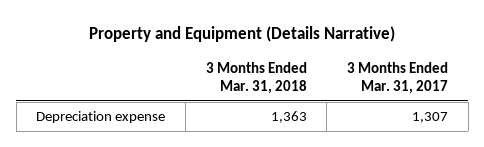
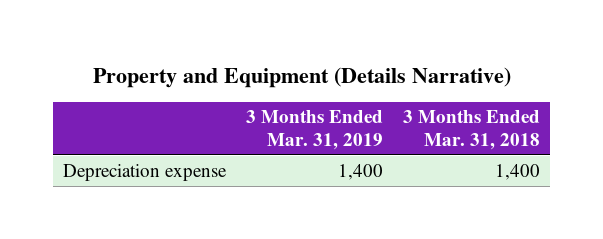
[347,62,449,95] 3 Months Ended Mar. 31, 2017 -> none
none -> [246,110,384,151] 3 Months Ended Mar. 31, 2019
[270,111,307,124] 1,363 -> [495,164,541,181] 1,400

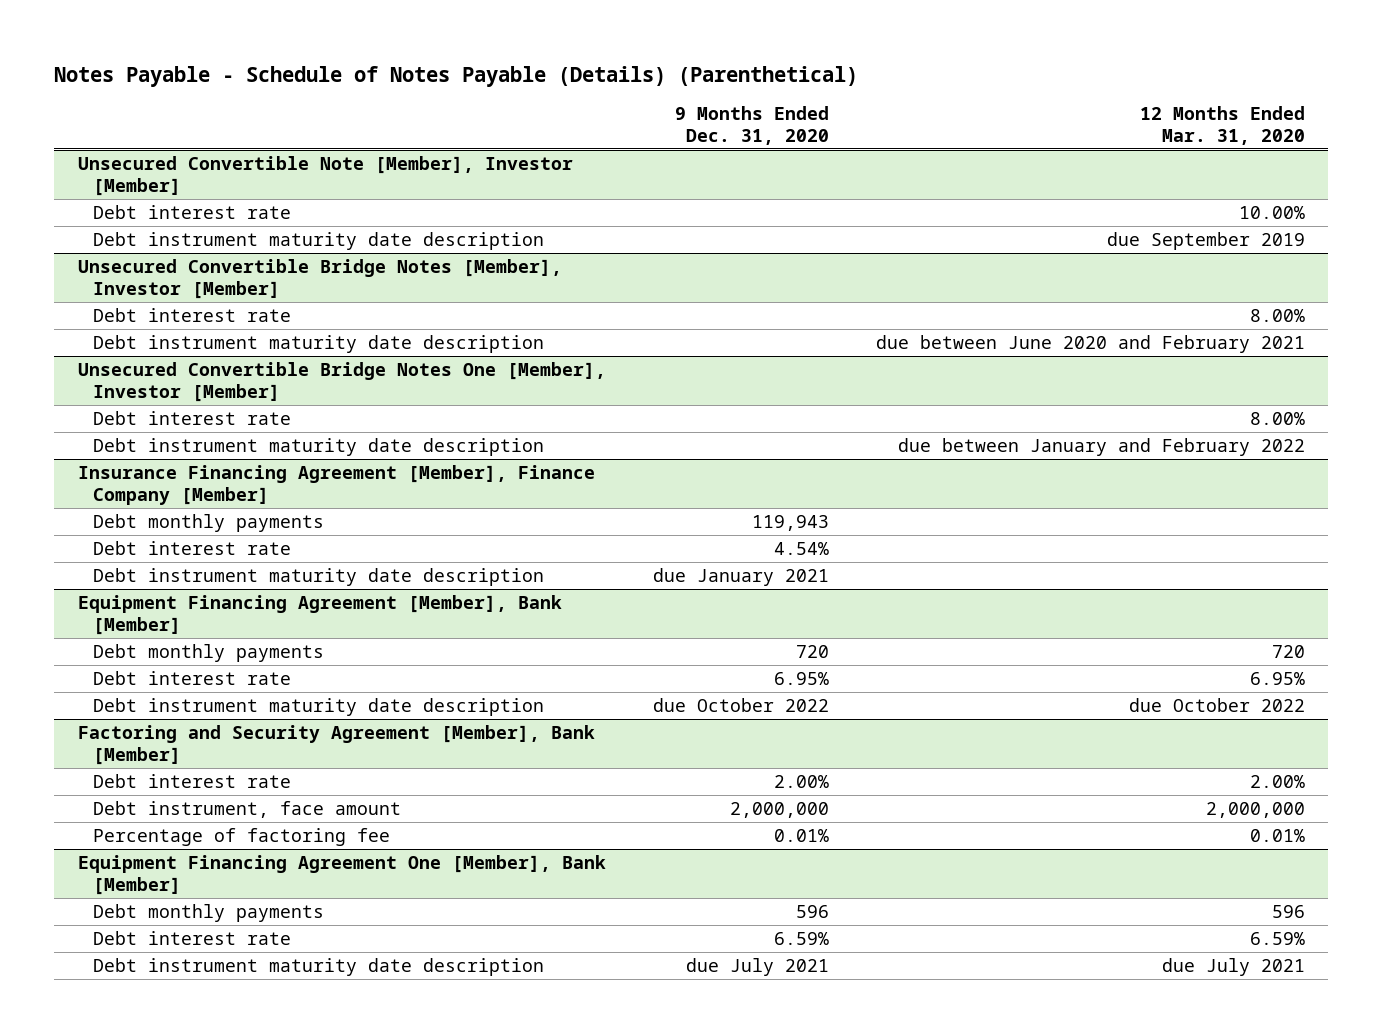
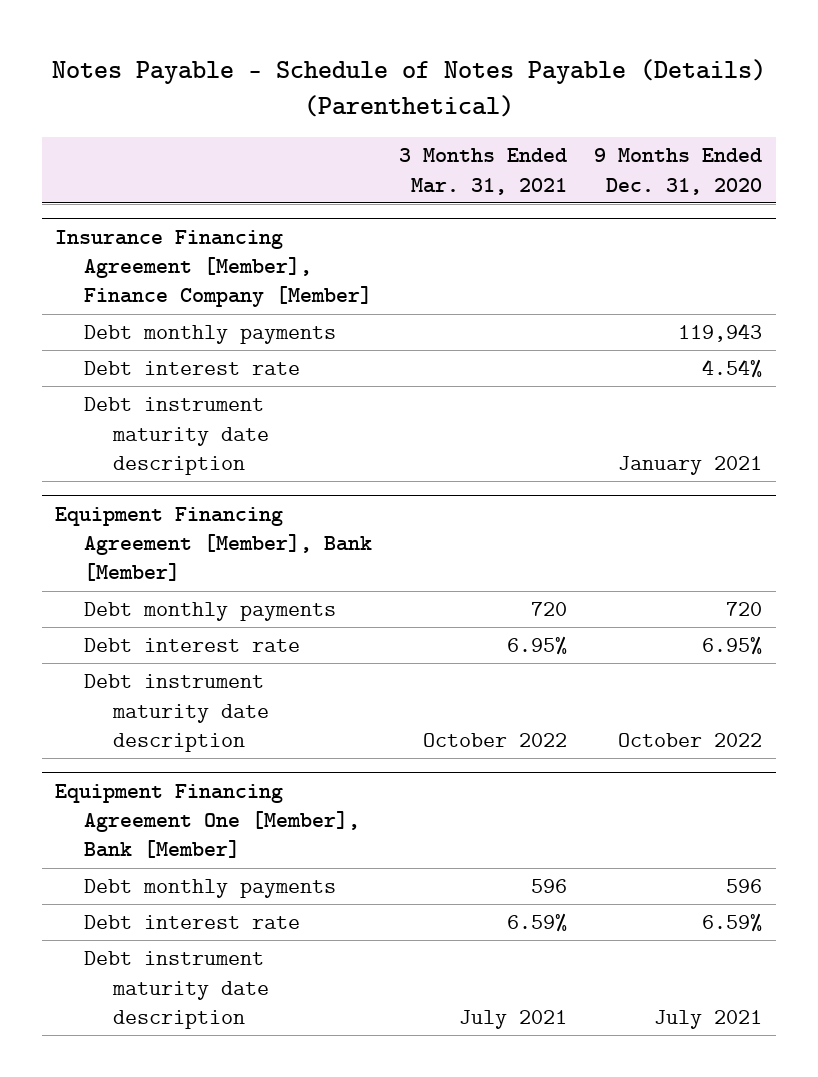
[1139,105,1305,145] 12 Months Ended Mar. 31, 2020 -> none
none -> [399,148,568,195] 3 Months Ended Mar. 31, 2021
[77,155,573,196] Unsecured Convertible Note [Member], Investor [Member] -> none
[92,204,291,219] Debt interest rate -> none
[92,231,544,250] Debt instrument maturity date description -> none
[77,258,562,299] Unsecured Convertible Bridge Notes [Member], Investor [Member] -> none
[92,307,291,322] Debt interest rate -> none
[92,334,544,353] Debt instrument maturity date description -> none
[77,361,606,402] Unsecured Convertible Bridge Notes One [Member], Investor [Member] -> none
[92,410,291,425] Debt interest rate -> none
[92,437,544,456] Debt instrument maturity date description -> none
[652,567,829,586] due January 2021 -> [618,455,763,475] January 2021
[77,724,595,765] Factoring and Security Agreement [Member], Bank [Member] -> none
[92,773,291,788] Debt interest rate -> none
[92,800,401,818] Debt instrument, face amount -> none
[92,827,390,846] Percentage of factoring fee -> none
[652,697,829,712] due October 2022 -> [618,732,763,747] October 2022
[685,957,829,976] due July 2021 -> [654,1009,763,1029] July 2021

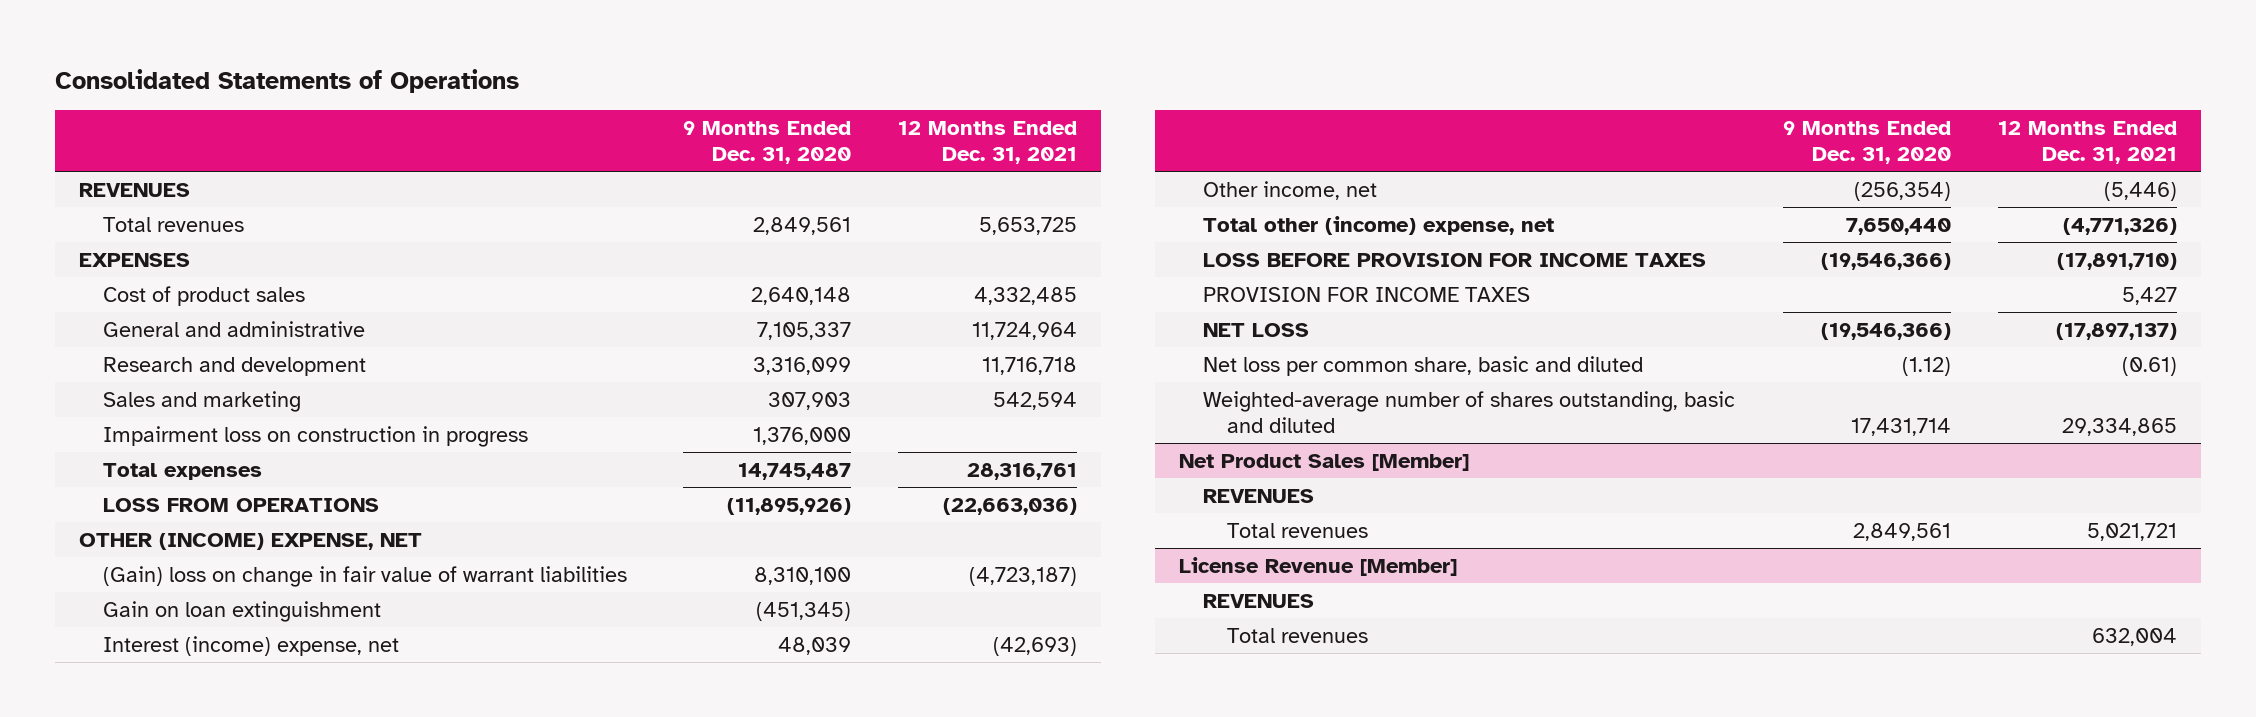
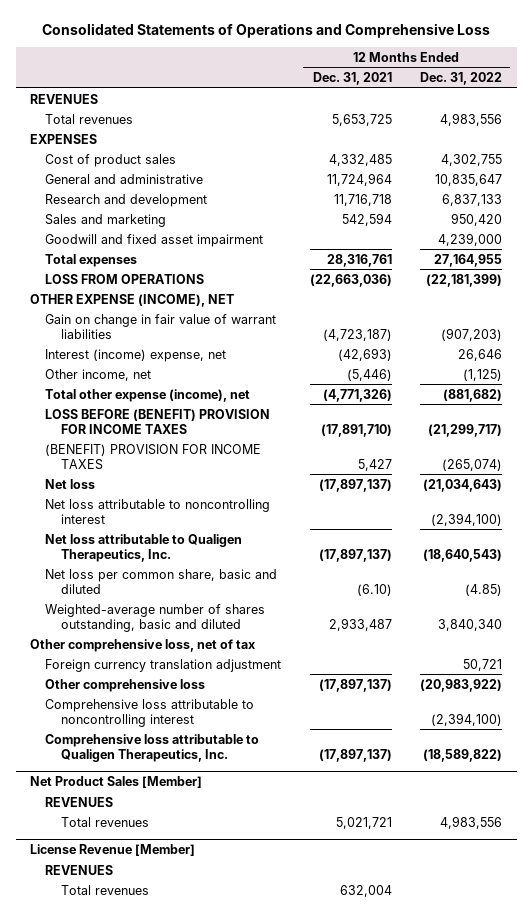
[55,68,520,93] Consolidated Statements of Operations -> [42,22,491,38] Consolidated Statements of Operations and Comprehensive Loss
[682,121,851,165] 9 Months Ended Dec. 31, 2020 -> none
none -> [420,72,503,86] Dec. 31, 2022
[103,425,529,447] Impairment loss on construction in progress -> none
none -> [45,233,264,247] Goodwill and fixed asset impairment
[103,600,382,622] Gain on loan extinguishment -> none
[79,532,423,550] OTHER (INCOME) EXPENSE, NET -> [29,293,234,307] OTHER EXPENSE (INCOME), NET
[103,565,628,587] (Gain) loss on change in fair value of warrant liabilities -> [45,313,277,339] Gain on change in fair value of warrant liabilities
[1202,215,1554,235] Total other (income) expense, net -> [45,388,251,402] Total other expense (income), net
[1202,252,1706,267] LOSS BEFORE PROVISION FOR INCOME TAXES -> [45,408,271,434] LOSS BEFORE (BENEFIT) PROVISION FOR INCOME TAXES
[1202,286,1530,302] PROVISION FOR INCOME TAXES -> [45,443,262,470] (BENEFIT) PROVISION FOR INCOME TAXES
none -> [45,478,96,489] Net loss
none -> [45,498,271,524] Net loss attributable to noncontrolling interest
[1202,322,1309,337] NET LOSS -> [45,533,243,562] Net loss attributable to Qualigen Therapeutics, Inc.
[2122,356,2178,376] (0.61) -> [356,583,392,596] (6.10)
[2062,417,2178,436] 29,334,865 -> [328,617,392,631] 2,933,487
none -> [29,638,255,652] Other comprehensive loss, net of tax
none -> [45,658,282,672] Foreign currency translation adjustment
none -> [45,678,206,692] Other comprehensive loss
none -> [45,698,255,727] Comprehensive loss attributable to noncontrolling interest
none -> [45,733,260,762] Comprehensive loss attributable to Qualigen Therapeutics, Inc.

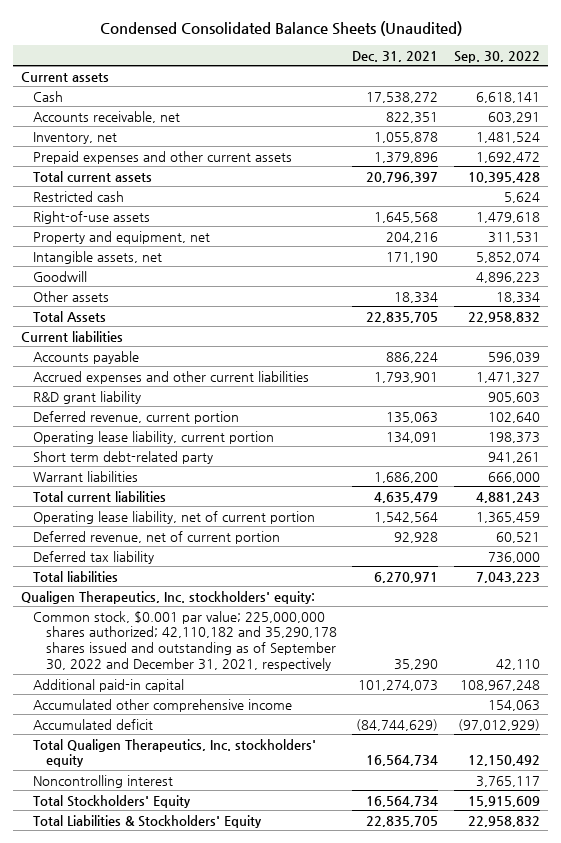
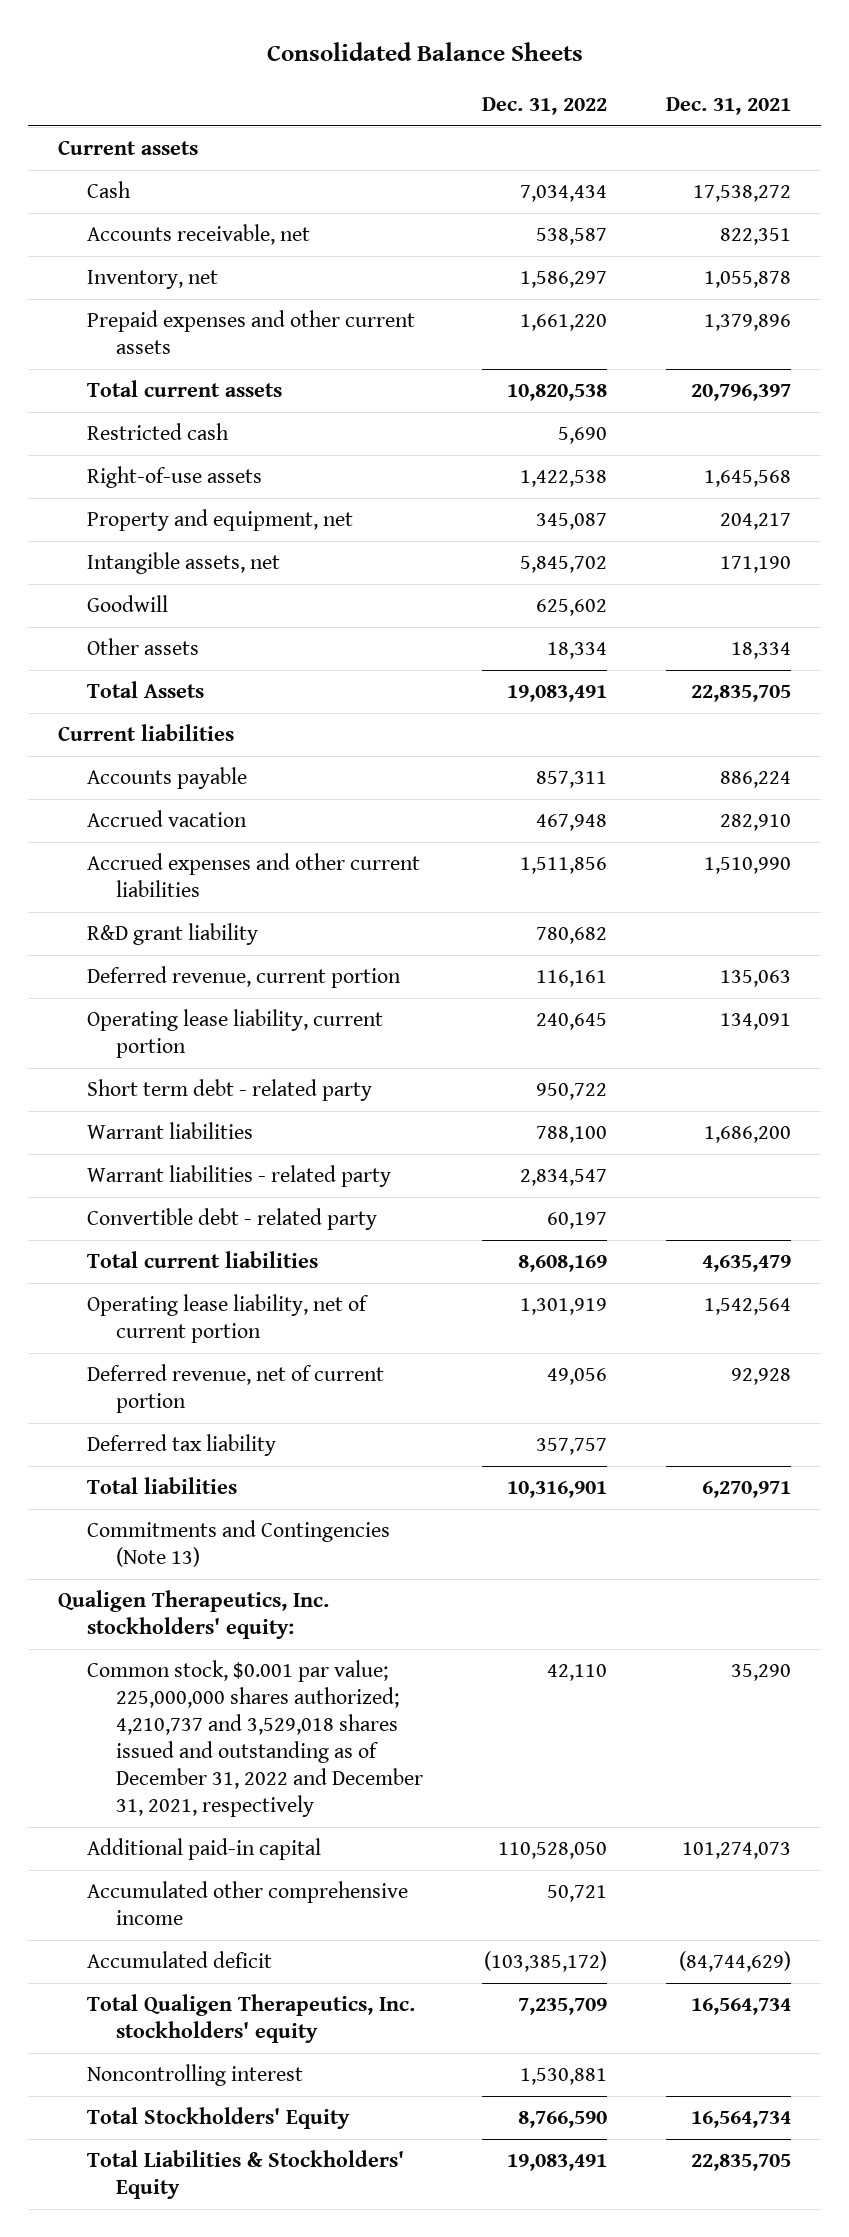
[99,20,462,36] Condensed Consolidated Balance Sheets (Unaudited) -> [266,42,583,62] Consolidated Balance Sheets
[454,50,541,63] Sep. 30, 2022 -> none
none -> [482,96,608,115] Dec. 31, 2022
[386,231,439,243] 204,216 -> [720,513,792,531] 204,217
none -> [86,810,247,828] Accrued vacation
[374,371,439,383] 1,793,901 -> [704,857,792,875] 1,510,990
[33,450,214,464] Short term debt-related party -> [86,1079,372,1102] Short term debt - related party
none -> [86,1165,391,1188] Warrant liabilities - related party
none -> [86,1208,377,1231] Convertible debt - related party
none -> [86,1520,390,1568] Commitments and Contingencies (Note 13)
[33,610,337,672] Common stock, $0.001 par value; 225,000,000 shares authorized; 42,110,182 and 35,290,178 shares issued and outstanding as of September 30, 2022 and December 31, 2021, respectively -> [86,1660,424,1818] Common stock, $0.001 par value; 225,000,000 shares authorized; 4,210,737 and 3,529,018 shares issued and outstanding as of December 31, 2022 and December 31, 2021, respectively

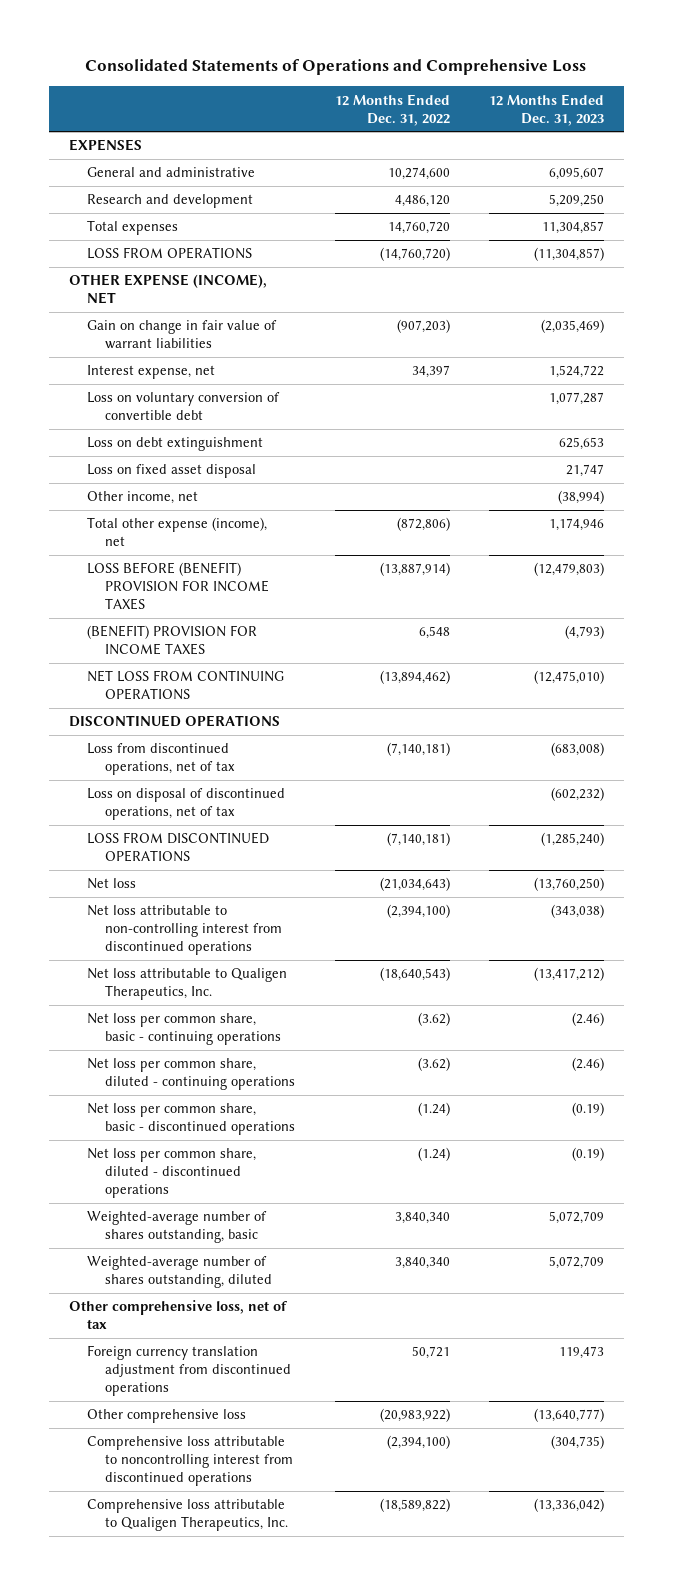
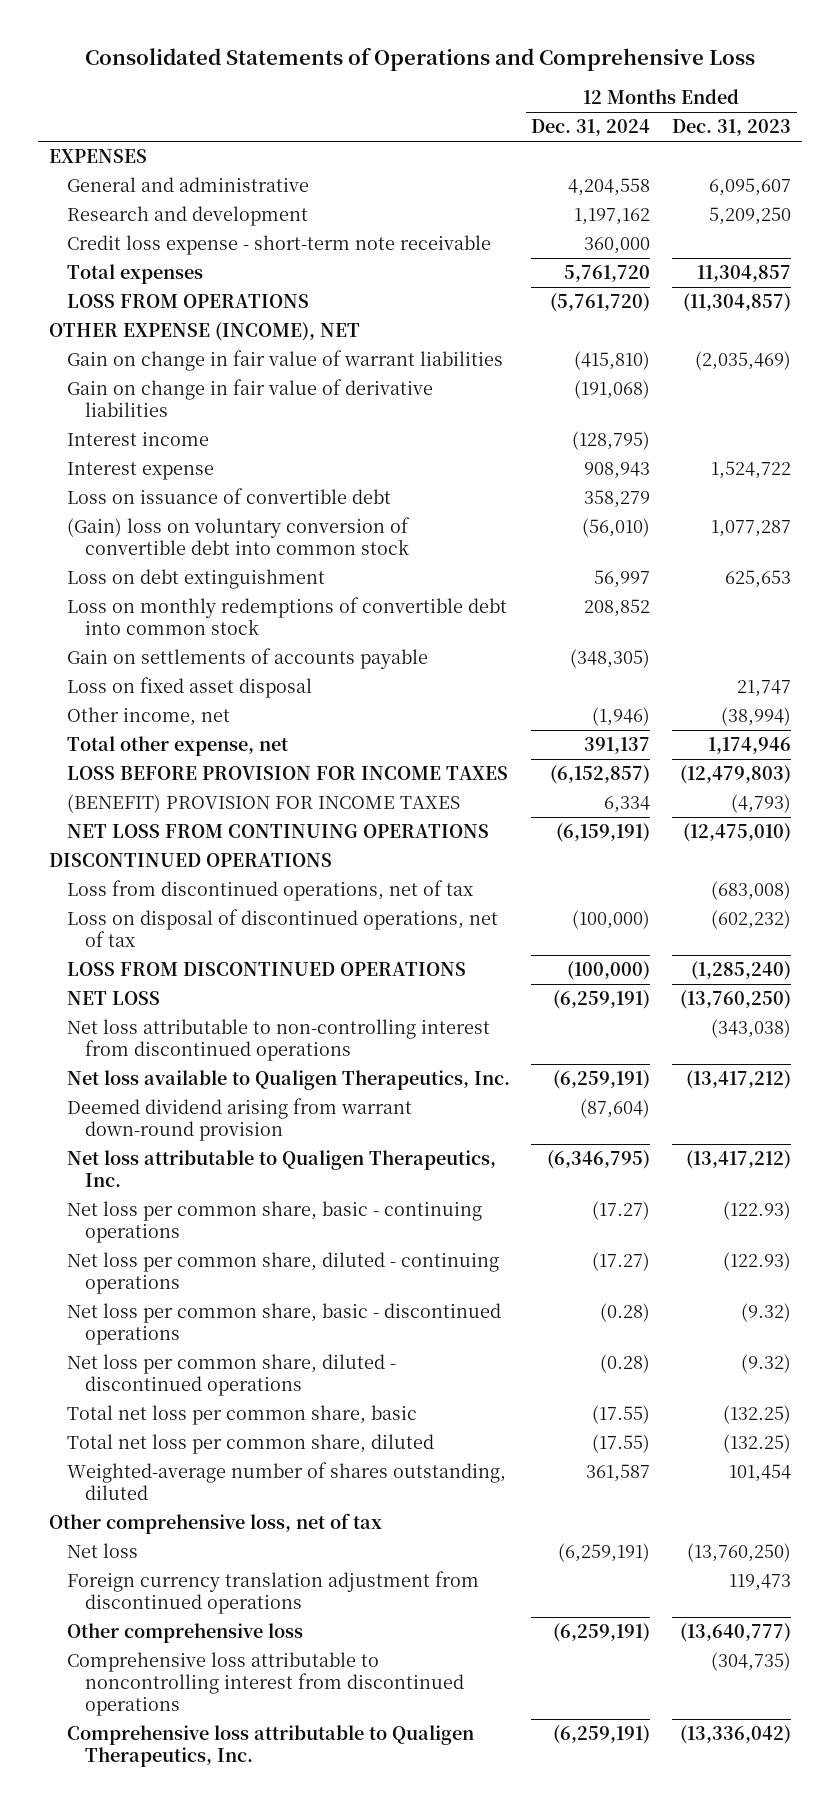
[334,93,450,126] 12 Months Ended Dec. 31, 2022 -> none
none -> [531,119,651,137] Dec. 31, 2024
none -> [66,235,491,256] Credit loss expense - short-term note receivable
none -> [66,379,433,418] Gain on change in fair value of derivative liabilities
none -> [66,431,209,447] Interest income
[86,365,215,380] Interest expense, net -> [66,462,214,481] Interest expense
none -> [66,488,391,505] Loss on issuance of convertible debt
[86,392,280,421] Loss on voluntary conversion of convertible debt -> [66,517,410,556] (Gain) loss on voluntary conversion of convertible debt into common stock
none -> [66,597,507,636] Loss on monthly redemptions of convertible debt into common stock
none -> [66,648,428,670] Gain on settlements of accounts payable
[86,517,267,547] Total other expense (income), net -> [66,736,288,757] Total other expense, net
[86,562,269,611] LOSS BEFORE (BENEFIT) PROVISION FOR INCOME TAXES -> [66,766,508,781] LOSS BEFORE PROVISION FOR INCOME TAXES
none -> [66,991,160,1006] NET LOSS
none -> [66,1070,510,1091] Net loss available to Qualigen Therapeutics, Inc.
none -> [66,1098,412,1142] Deemed dividend arising from warrant down-round provision
[86,1211,267,1244] Weighted-average number of shares outstanding, basic -> none
[572,1012,605,1027] (2.46) -> [723,1201,792,1221] (122.93)
[572,1057,605,1072] (2.46) -> [723,1252,792,1272] (122.93)
[572,1102,605,1117] (0.19) -> [741,1303,792,1323] (9.32)
[572,1147,605,1162] (0.19) -> [741,1354,792,1374] (9.32)
none -> [66,1405,417,1426] Total net loss per common share, basic
none -> [66,1434,434,1455] Total net loss per common share, diluted
[549,1256,605,1270] 5,072,709 -> [729,1464,792,1483] 101,454
[86,878,136,890] Net loss -> [66,1543,138,1559] Net loss

